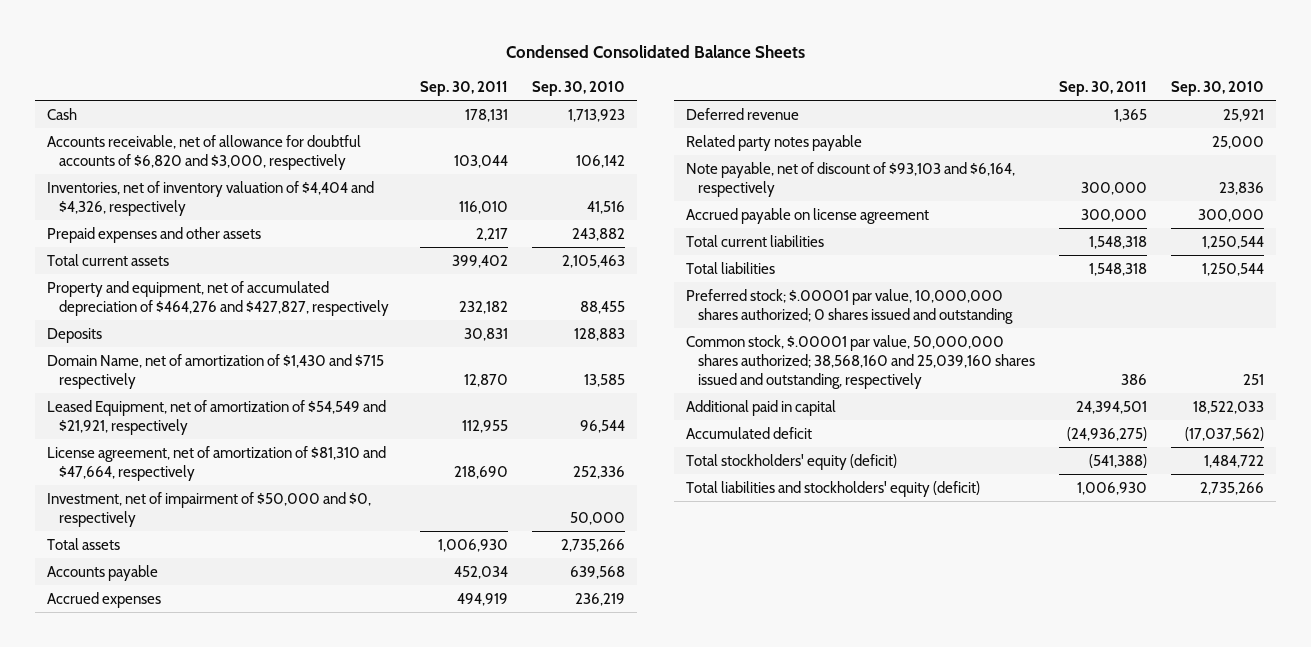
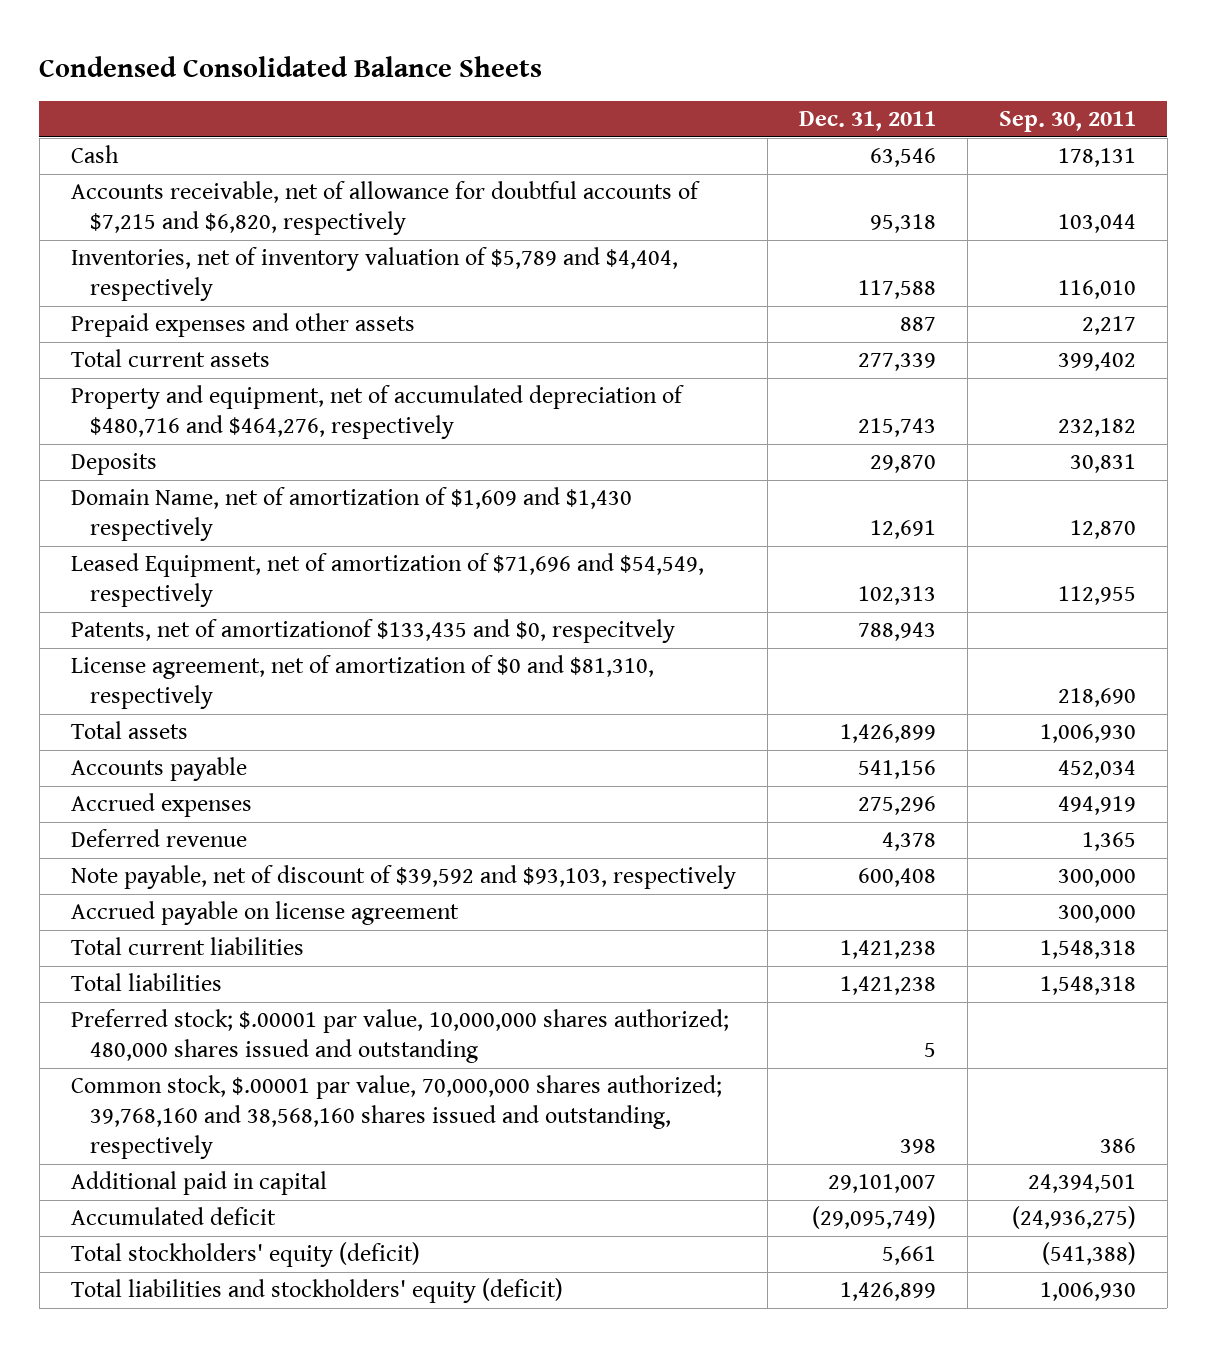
[531,81,625,97] Sep. 30, 2010 -> none
none -> [798,111,936,132] Dec. 31, 2011
[47,134,362,170] Accounts receivable, net of allowance for doubtful accounts of $6,820 and $3,000, respectively -> [70,181,700,236] Accounts receivable, net of allowance for doubtful accounts of $7,215 and $6,820, respectively
[47,180,375,216] Inventories, net of inventory valuation of $4,404 and $4,326, respectively -> [70,247,678,302] Inventories, net of inventory valuation of $5,789 and $4,404, respectively
[47,280,389,316] Property and equipment, net of accumulated depreciation of $464,276 and $427,827, respectively -> [70,385,684,440] Property and equipment, net of accumulated depreciation of $480,716 and $464,276, respectively
[47,491,372,527] Investment, net of impairment of $50,000 and $0, respectively -> none
[47,353,385,389] Domain Name, net of amortization of $1,430 and $715 respectively -> [70,487,632,542] Domain Name, net of amortization of $1,609 and $1,430 respectively
[47,399,387,435] Leased Equipment, net of amortization of $54,549 and $21,921, respectively -> [70,553,704,608] Leased Equipment, net of amortization of $71,696 and $54,549, respectively
none -> [70,619,675,644] Patents, net of amortizationof $133,435 and $0, respecitvely
[47,445,387,481] License agreement, net of amortization of $81,310 and $47,664, respectively -> [70,655,654,710] License agreement, net of amortization of $0 and $81,310, respectively
[686,134,863,151] Related party notes payable -> none
[686,161,1016,197] Note payable, net of discount of $93,103 and $6,164, respectively -> [70,865,736,890] Note payable, net of discount of $39,592 and $93,103, respectively
[686,288,1014,324] Preferred stock; $.00001 par value, 10,000,000 shares authorized; 0 shares issued and outstanding -> [70,1009,729,1064] Preferred stock; $.00001 par value, 10,000,000 shares authorized; 480,000 shares issued and outstanding
[686,334,1036,389] Common stock, $.00001 par value, 50,000,000 shares authorized; 38,568,160 and 25,039,160 shares issued and outstanding, respectively -> [70,1075,722,1160] Common stock, $.00001 par value, 70,000,000 shares authorized; 39,768,160 and 38,568,160 shares issued and outstanding, respectively

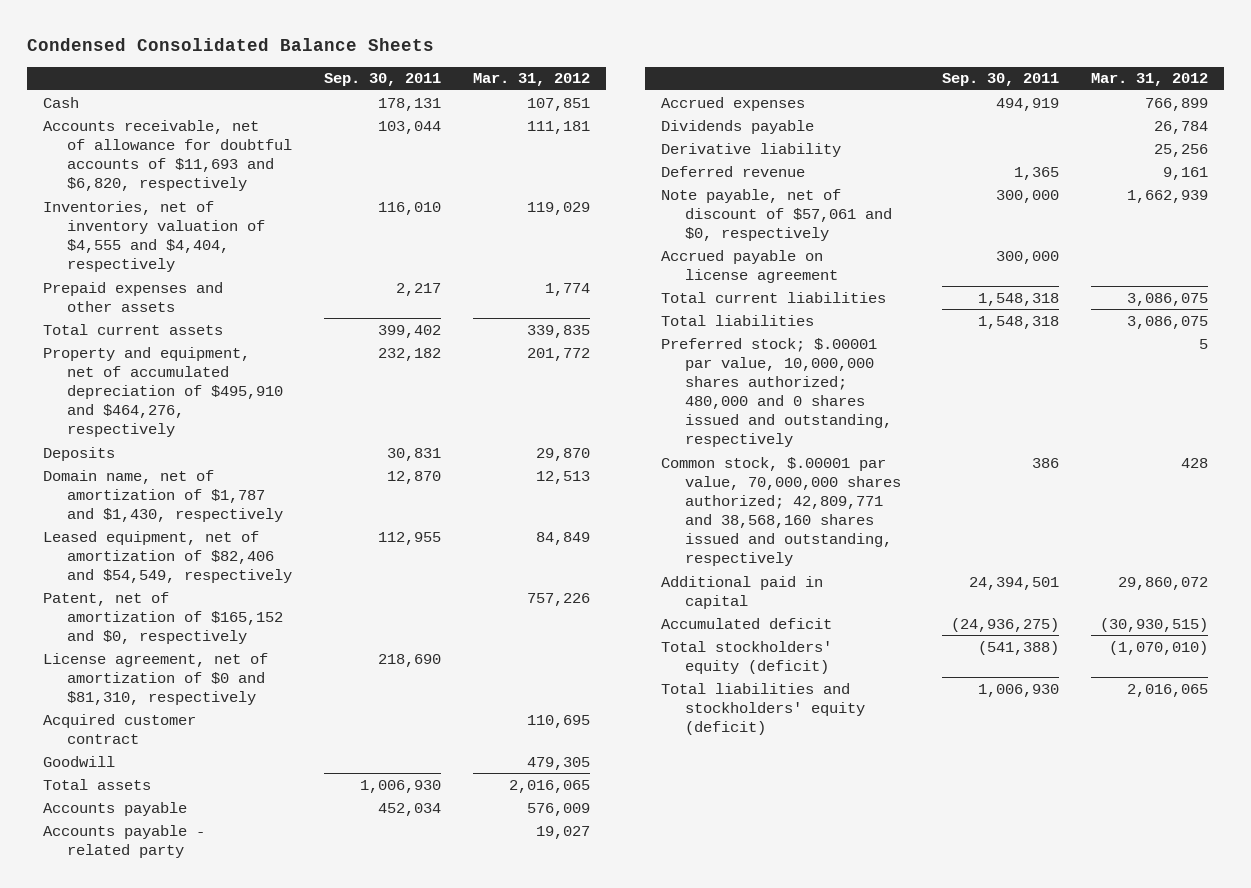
[798,111,936,132] Dec. 31, 2011 -> none
none -> [473,73,591,87] Mar. 31, 2012
[70,181,700,236] Accounts receivable, net of allowance for doubtful accounts of $7,215 and $6,820, respectively -> [43,119,293,192] Accounts receivable, net of allowance for doubtful accounts of $11,693 and $6,820, respectively
[70,247,678,302] Inventories, net of inventory valuation of $5,789 and $4,404, respectively -> [43,200,266,273] Inventories, net of inventory valuation of $4,555 and $4,404, respectively
[70,385,684,440] Property and equipment, net of accumulated depreciation of $480,716 and $464,276, respectively -> [43,346,284,438] Property and equipment, net of accumulated depreciation of $495,910 and $464,276, respectively
[70,487,632,542] Domain Name, net of amortization of $1,609 and $1,430 respectively -> [43,469,284,522] Domain name, net of amortization of $1,787 and $1,430, respectively
[70,553,704,608] Leased Equipment, net of amortization of $71,696 and $54,549, respectively -> [43,530,293,583] Leased equipment, net of amortization of $82,406 and $54,549, respectively
[70,619,675,644] Patents, net of amortizationof $133,435 and $0, respecitvely -> [43,591,284,644] Patent, net of amortization of $165,152 and $0, respectively
none -> [43,713,197,744] Acquired customer contract
none -> [43,755,116,767] Goodwill
none -> [43,824,206,858] Accounts payable - related party
none -> [660,119,814,134] Dividends payable
none -> [660,142,841,157] Derivative liability
[70,865,736,890] Note payable, net of discount of $39,592 and $93,103, respectively -> [660,188,892,241] Note payable, net of discount of $57,061 and $0, respectively
[70,1009,729,1064] Preferred stock; $.00001 par value, 10,000,000 shares authorized; 480,000 shares issued and outstanding -> [660,337,892,448] Preferred stock; $.00001 par value, 10,000,000 shares authorized; 480,000 and 0 shares issued and outstanding, respectively
[70,1075,722,1160] Common stock, $.00001 par value, 70,000,000 shares authorized; 39,768,160 and 38,568,160 shares issued and outstanding, respectively -> [660,456,901,567] Common stock, $.00001 par value, 70,000,000 shares authorized; 42,809,771 and 38,568,160 shares issued and outstanding, respectively

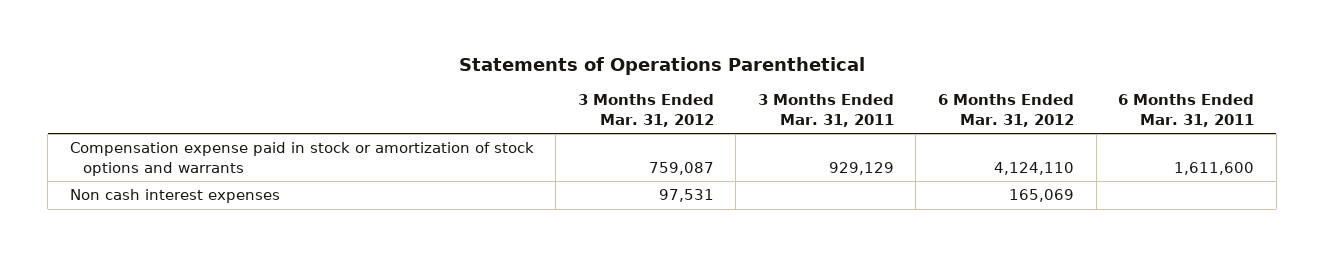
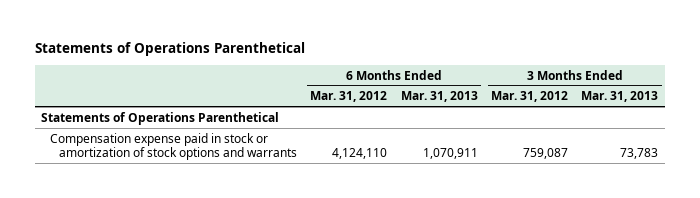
[757,94,894,127] 3 Months Ended Mar. 31, 2011 -> none
[1118,94,1255,127] 6 Months Ended Mar. 31, 2011 -> none
none -> [400,91,478,103] Mar. 31, 2013
none -> [581,91,659,103] Mar. 31, 2013
none -> [41,111,280,125] Statements of Operations Parenthetical
[69,189,280,204] Non cash interest expenses -> none

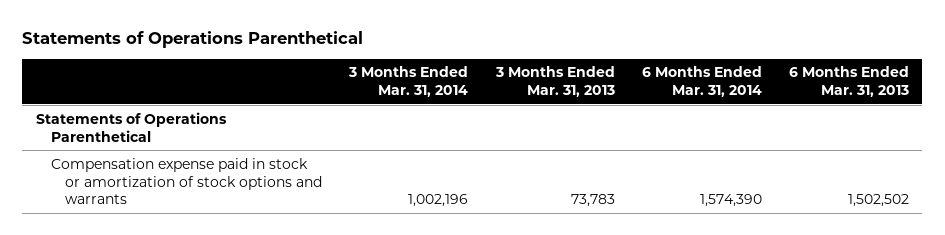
[310,91,388,103] Mar. 31, 2012 -> none
[491,91,569,103] Mar. 31, 2012 -> none
none -> [348,66,469,98] 3 Months Ended Mar. 31, 2014
none -> [641,66,762,98] 6 Months Ended Mar. 31, 2014
[422,147,478,159] 1,070,911 -> [847,194,909,208] 1,502,502

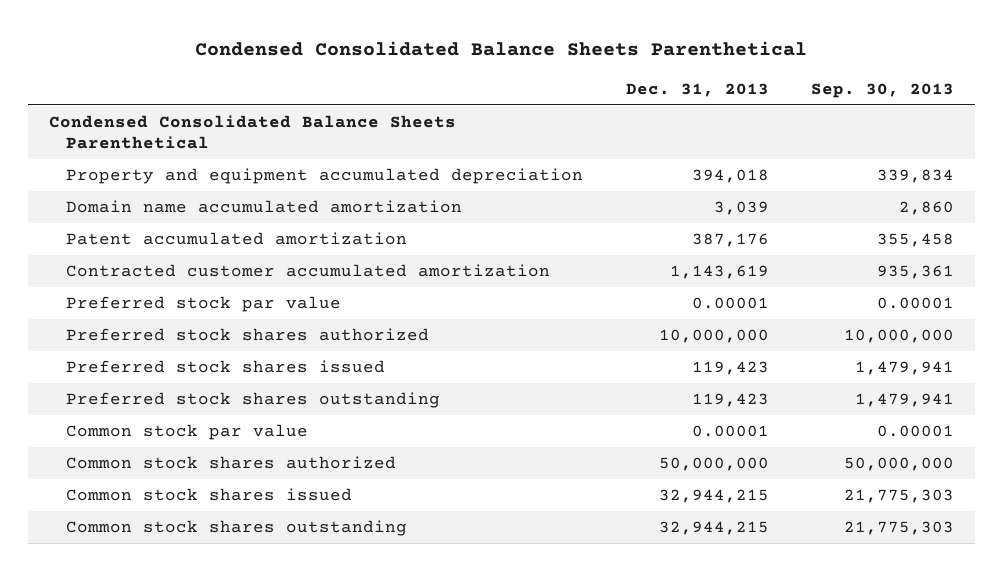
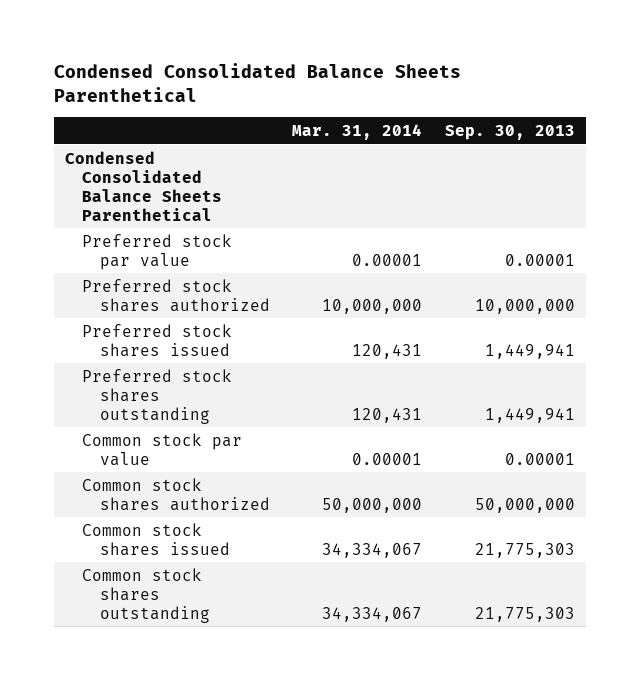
[625,82,769,97] Dec. 31, 2013 -> none
none -> [292,123,423,140] Mar. 31, 2014
[66,168,584,185] Property and equipment accumulated depreciation -> none
[66,200,463,214] Domain name accumulated amortization -> none
[66,232,408,246] Patent accumulated amortization -> none
[66,264,551,278] Contracted customer accumulated amortization -> none
[854,361,954,376] 1,479,941 -> [484,343,575,359] 1,449,941
[854,393,954,408] 1,479,941 -> [484,407,575,423] 1,449,941

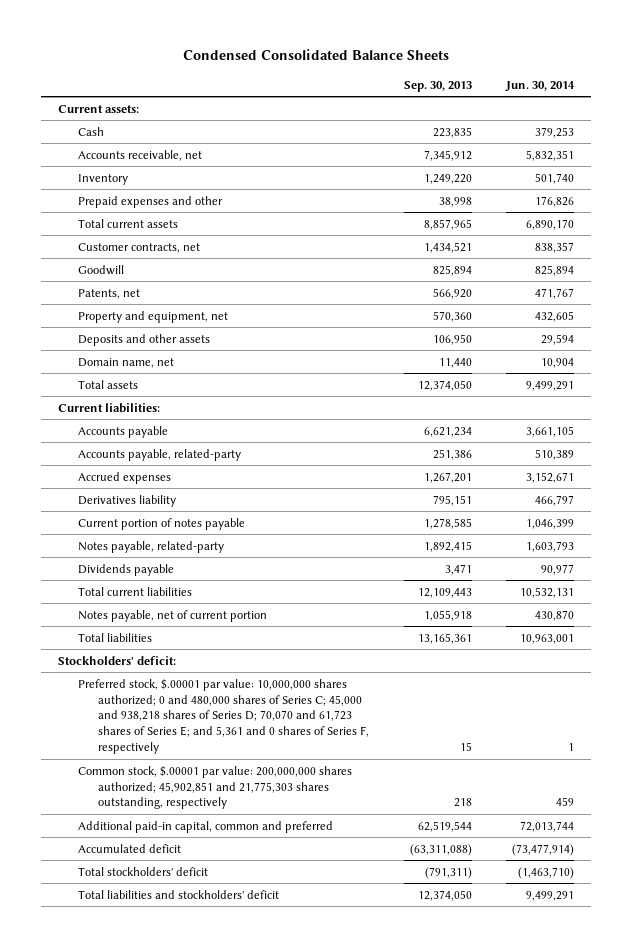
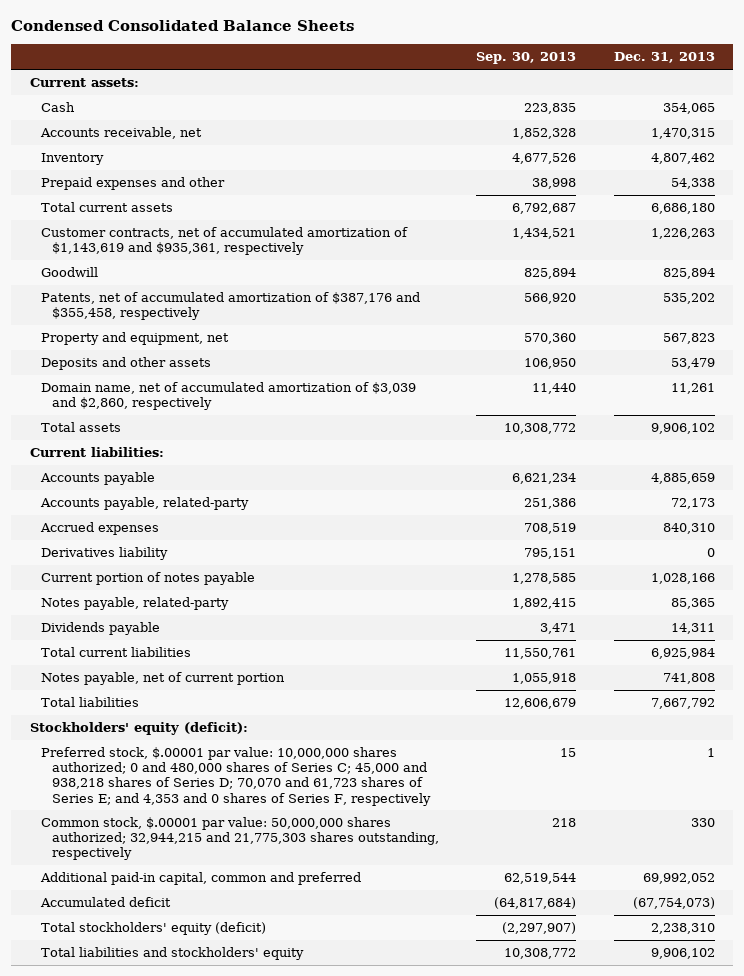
[504,80,575,92] Jun. 30, 2014 -> none
none -> [613,52,715,64] Dec. 31, 2013
[423,149,472,161] 7,345,912 -> [512,128,577,140] 1,852,328
[423,173,472,184] 1,249,220 -> [512,153,577,165] 4,677,526
[423,218,472,230] 8,857,965 -> [512,203,577,215] 6,792,687
[78,242,201,253] Customer contracts, net -> [40,227,408,256] Customer contracts, net of accumulated amortization of $1,143,619 and $935,361, respectively
[78,288,141,299] Patents, net -> [40,292,420,321] Patents, net of accumulated amortization of $387,176 and $355,458, respectively
[78,357,175,368] Domain name, net -> [40,382,416,411] Domain name, net of accumulated amortization of $3,039 and $2,860, respectively
[417,379,472,391] 12,374,050 -> [504,423,577,435] 10,308,772
[423,471,472,483] 1,267,201 -> [524,523,577,535] 708,519
[417,587,472,598] 12,109,443 -> [504,648,577,660] 11,550,761
[417,632,472,644] 13,165,361 -> [504,698,577,710] 12,606,679
[57,655,176,665] Stockholders' deficit: -> [29,722,248,736] Stockholders' equity (deficit):
[78,678,370,755] Preferred stock, $.00001 par value: 10,000,000 shares authorized; 0 and 480,000 shares of Series C; 45,000 and 938,218 shares of Series D; 70,070 and 61,723 shares of Series E; and 5,361 and 0 shares of Series F, respectively -> [40,747,431,806] Preferred stock, $.00001 par value: 10,000,000 shares authorized; 0 and 480,000 shares of Series C; 45,000 and 938,218 shares of Series D; 70,070 and 61,723 shares of Series E; and 4,353 and 0 shares of Series F, respectively
[78,765,353,810] Common stock, $.00001 par value: 200,000,000 shares authorized; 45,902,851 and 21,775,303 shares outstanding, respectively -> [40,817,439,861] Common stock, $.00001 par value: 50,000,000 shares authorized; 32,944,215 and 21,775,303 shares outstanding, respectively
[409,843,472,856] (63,311,088) -> [494,897,577,910] (64,817,684)
[78,866,209,876] Total stockholders' deficit -> [40,922,266,936] Total stockholders' equity (deficit)
[424,866,472,879] (791,311) -> [502,922,577,935] (2,297,907)
[78,889,280,899] Total liabilities and stockholders' deficit -> [40,947,304,961] Total liabilities and stockholders' equity
[417,889,472,901] 12,374,050 -> [504,948,577,960] 10,308,772

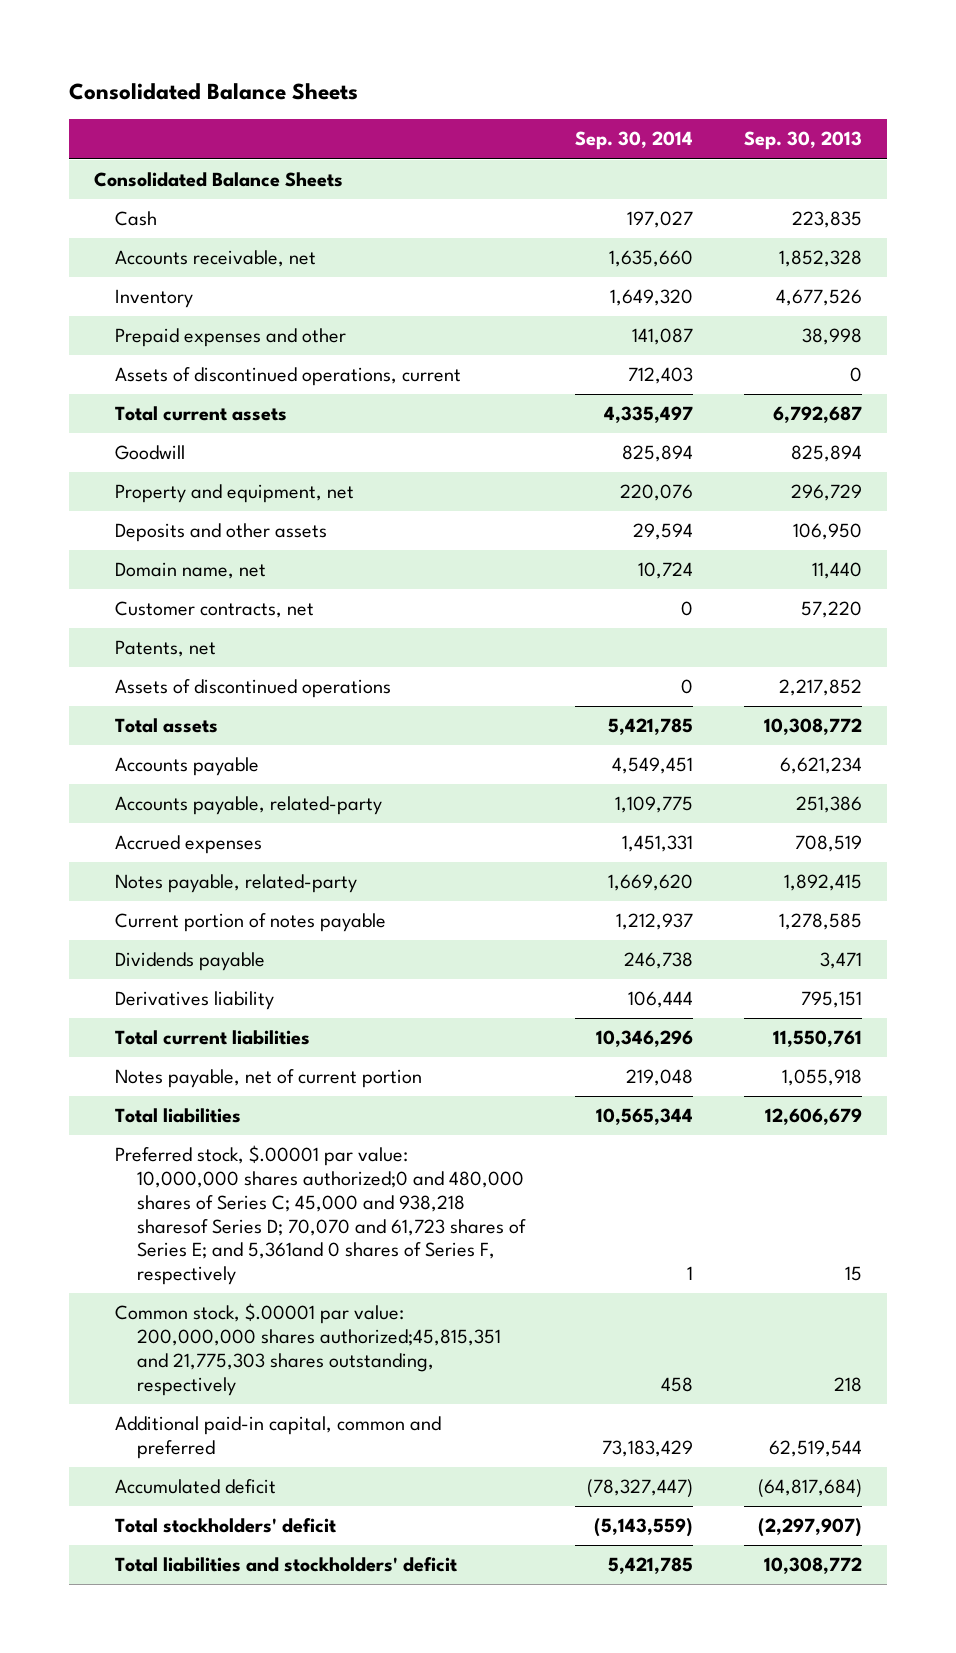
[10,20,354,32] Condensed Consolidated Balance Sheets -> [68,83,358,101] Consolidated Balance Sheets
[613,52,715,64] Dec. 31, 2013 -> none
none -> [575,131,694,151] Sep. 30, 2014
[29,78,139,88] Current assets: -> none
none -> [93,172,343,188] Consolidated Balance Sheets
none -> [115,367,462,387] Assets of discontinued operations, current
[40,227,408,256] Customer contracts, net of accumulated amortization of $1,143,619 and $935,361, respectively -> none
[40,292,420,321] Patents, net of accumulated amortization of $387,176 and $355,458, respectively -> none
[524,333,577,345] 570,360 -> [790,484,862,502] 296,729
[40,382,416,411] Domain name, net of accumulated amortization of $3,039 and $2,860, respectively -> [115,562,267,580] Domain name, net
none -> [115,601,315,619] Customer contracts, net
none -> [115,640,217,658] Patents, net
none -> [115,679,392,699] Assets of discontinued operations
[29,447,164,458] Current liabilities: -> none
[40,572,255,586] Current portion of notes payable -> [115,913,387,933] Current portion of notes payable
[40,547,168,561] Derivatives liability -> [115,991,275,1011] Derivatives liability
[29,722,248,736] Stockholders' equity (deficit): -> none
[40,747,431,806] Preferred stock, $.00001 par value: 10,000,000 shares authorized; 0 and 480,000 shares of Series C; 45,000 and 938,218 shares of Series D; 70,070 and 61,723 shares of Series E; and 4,353 and 0 shares of Series F, respectively -> [115,1145,526,1286] Preferred stock, $.00001 par value: 10,000,000 shares authorized;0 and 480,000 shares of Series C; 45,000 and 938,218 sharesof Series D; 70,070 and 61,723 shares of Series E; and 5,361and 0 shares of Series F, respectively
[40,817,439,861] Common stock, $.00001 par value: 50,000,000 shares authorized; 32,944,215 and 21,775,303 shares outstanding, respectively -> [115,1303,501,1396] Common stock, $.00001 par value: 200,000,000 shares authorized;45,815,351 and 21,775,303 shares outstanding, respectively
[40,922,266,936] Total stockholders' equity (deficit) -> [115,1518,337,1534] Total stockholders' deficit
[40,947,304,961] Total liabilities and stockholders' equity -> [115,1557,458,1573] Total liabilities and stockholders' deficit

